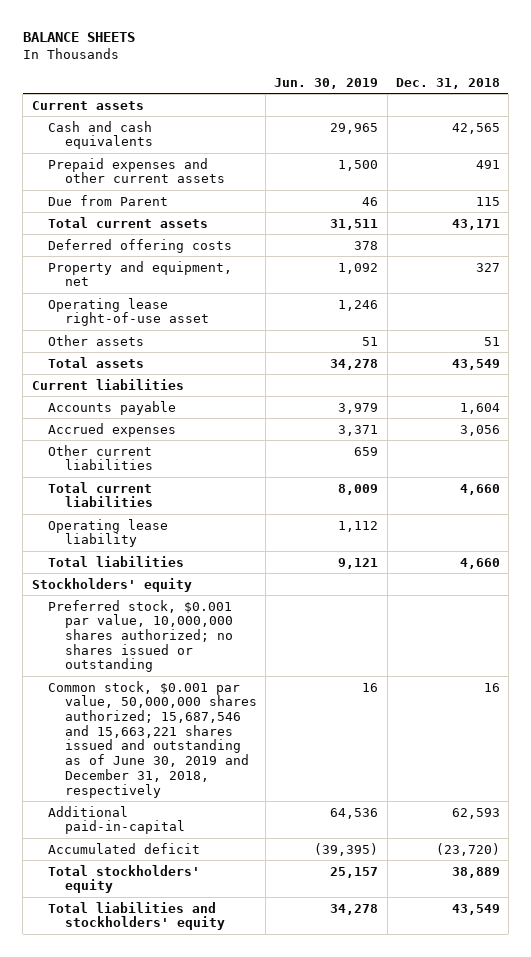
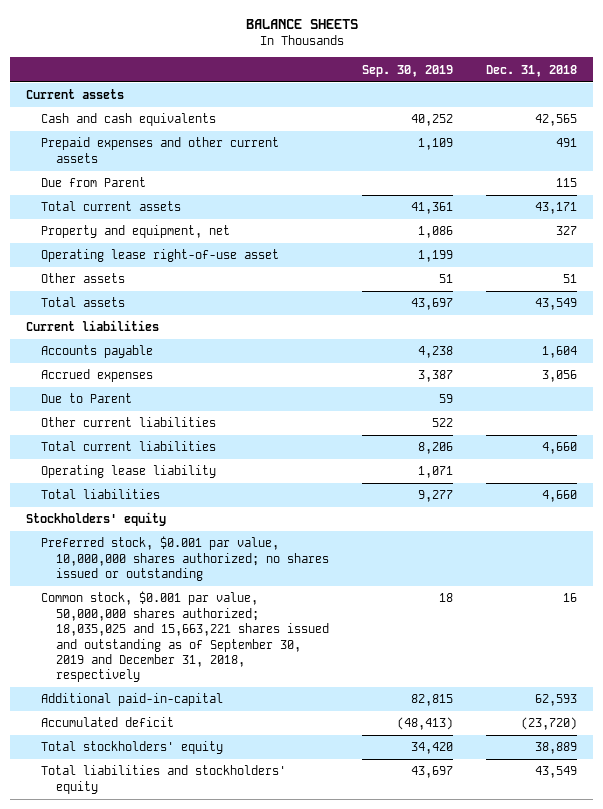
[274,77,379,89] Jun. 30, 2019 -> none
none -> [362,64,454,77] Sep. 30, 2019
[48,238,233,253] Deferred offering costs -> none
none -> [41,393,133,404] Due to Parent
[48,680,258,798] Common stock, $0.001 par value, 50,000,000 shares authorized; 15,687,546 and 15,663,221 shares issued and outstanding as of June 30, 2019 and December 31, 2018, respectively -> [41,591,330,683] Common stock, $0.001 par value, 50,000,000 shares authorized; 18,035,025 and 15,663,221 shares issued and outstanding as of September 30, 2019 and December 31, 2018, respectively

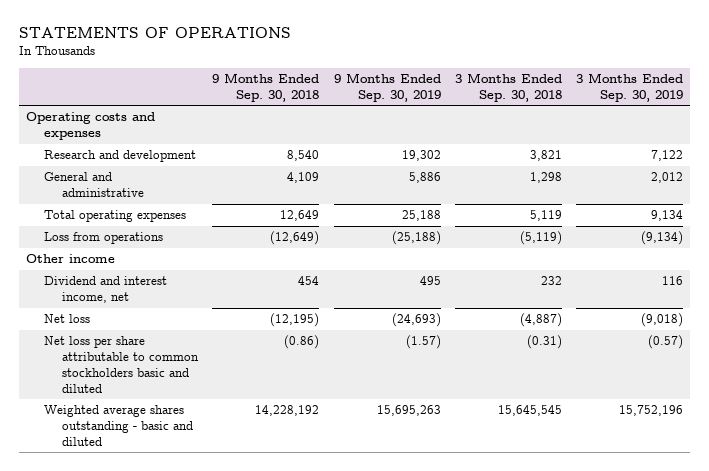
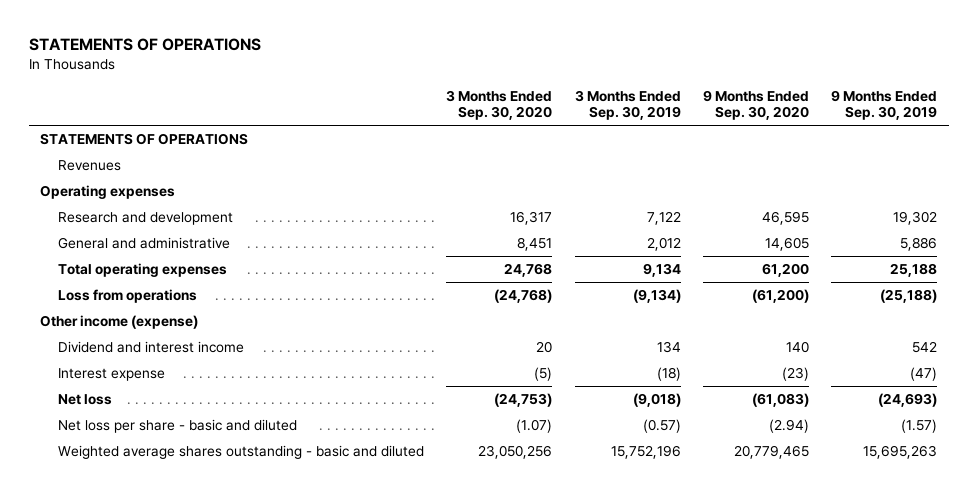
[212,73,320,102] 9 Months Ended Sep. 30, 2018 -> none
[454,73,562,102] 3 Months Ended Sep. 30, 2018 -> none
none -> [446,89,553,121] 3 Months Ended Sep. 30, 2020
none -> [703,89,810,121] 9 Months Ended Sep. 30, 2020
none -> [39,132,248,145] STATEMENTS OF OPERATIONS
none -> [57,159,121,171] Revenues
[25,112,155,141] Operating costs and expenses -> [39,184,175,199] Operating expenses
[25,254,115,264] Other income -> [39,314,198,329] Other income (expense)
[43,276,167,304] Dividend and interest income, net -> [57,340,244,353] Dividend and interest income
[419,276,441,286] 495 -> [912,340,938,353] 542
[662,276,684,286] 116 -> [656,340,681,353] 134
none -> [57,367,165,381] Interest expense
[43,336,199,393] Net loss per share attributable to common stockholders basic and diluted -> [57,418,297,433] Net loss per share - basic and diluted

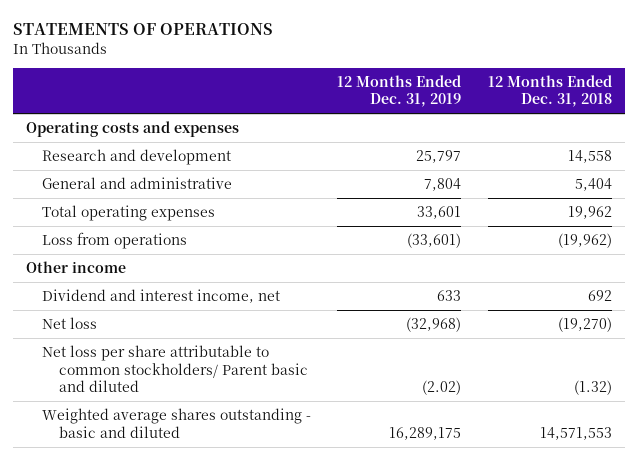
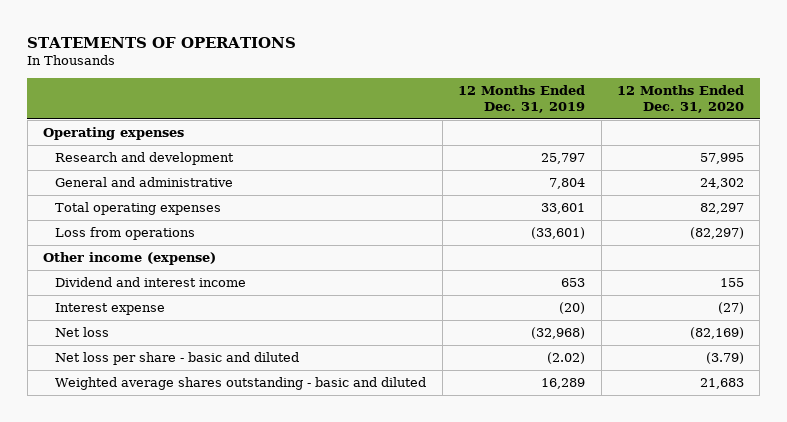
[487,74,612,108] 12 Months Ended Dec. 31, 2018 -> none
none -> [617,85,745,113] 12 Months Ended Dec. 31, 2020
[25,121,239,138] Operating costs and expenses -> [43,127,185,141] Operating expenses
[25,261,126,274] Other income -> [43,252,217,266] Other income (expense)
[42,289,281,304] Dividend and interest income, net -> [55,277,247,288] Dividend and interest income
[437,290,462,302] 633 -> [561,278,586,288] 653
none -> [55,303,166,316] Interest expense
[42,345,308,392] Net loss per share attributable to common stockholders/ Parent basic and diluted -> [55,352,300,366] Net loss per share - basic and diluted
[389,426,462,440] 16,289,175 -> [541,378,586,390] 16,289

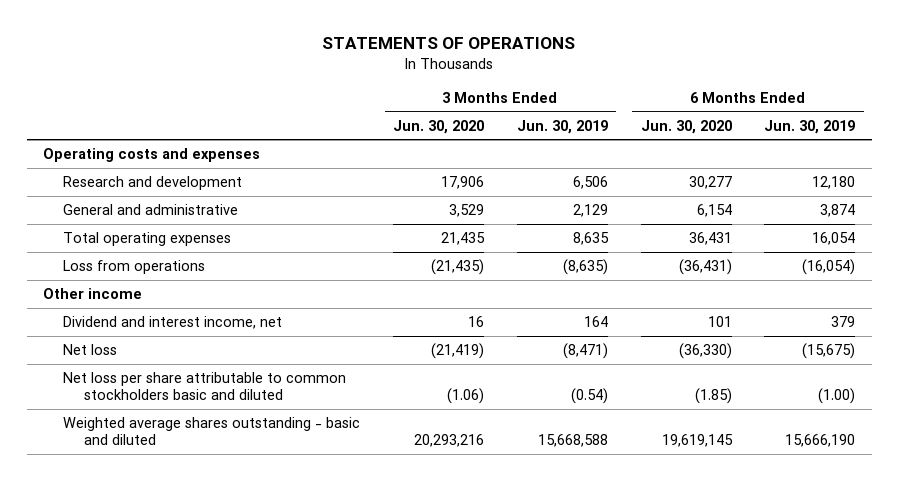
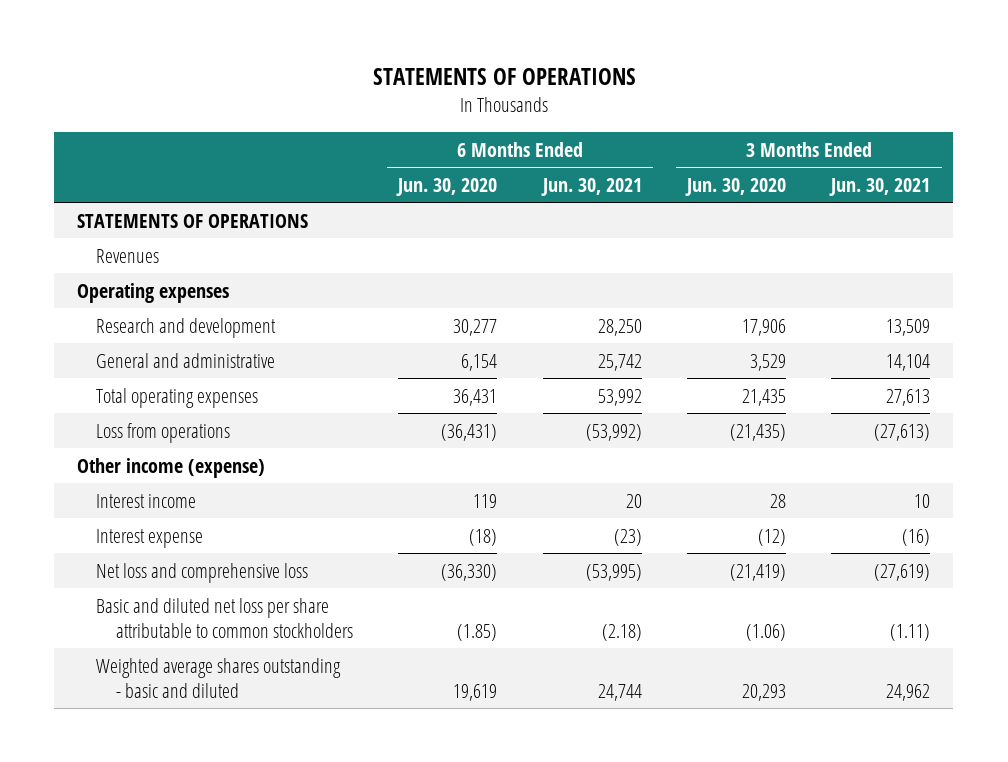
[516,119,608,134] Jun. 30, 2019 -> none
[764,119,856,134] Jun. 30, 2019 -> none
none -> [540,177,642,196] Jun. 30, 2021
none -> [829,177,931,196] Jun. 30, 2021
none -> [77,213,309,228] STATEMENTS OF OPERATIONS
none -> [96,248,160,263] Revenues
[43,148,261,163] Operating costs and expenses -> [77,282,230,303] Operating expenses
[63,316,283,330] Dividend and interest income, net -> none
[43,288,143,300] Other income -> [77,457,266,478] Other income (expense)
none -> [96,493,197,508] Interest income
none -> [96,528,204,548] Interest expense
[63,344,118,356] Net loss -> [96,562,309,583] Net loss and comprehensive loss
[63,372,347,401] Net loss per share attributable to common stockholders basic and diluted -> [96,597,353,638] Basic and diluted net loss per share attributable to common stockholders
[414,434,485,448] 20,293,216 -> [742,683,787,701] 20,293
[661,434,733,448] 19,619,145 -> [453,683,498,701] 19,619

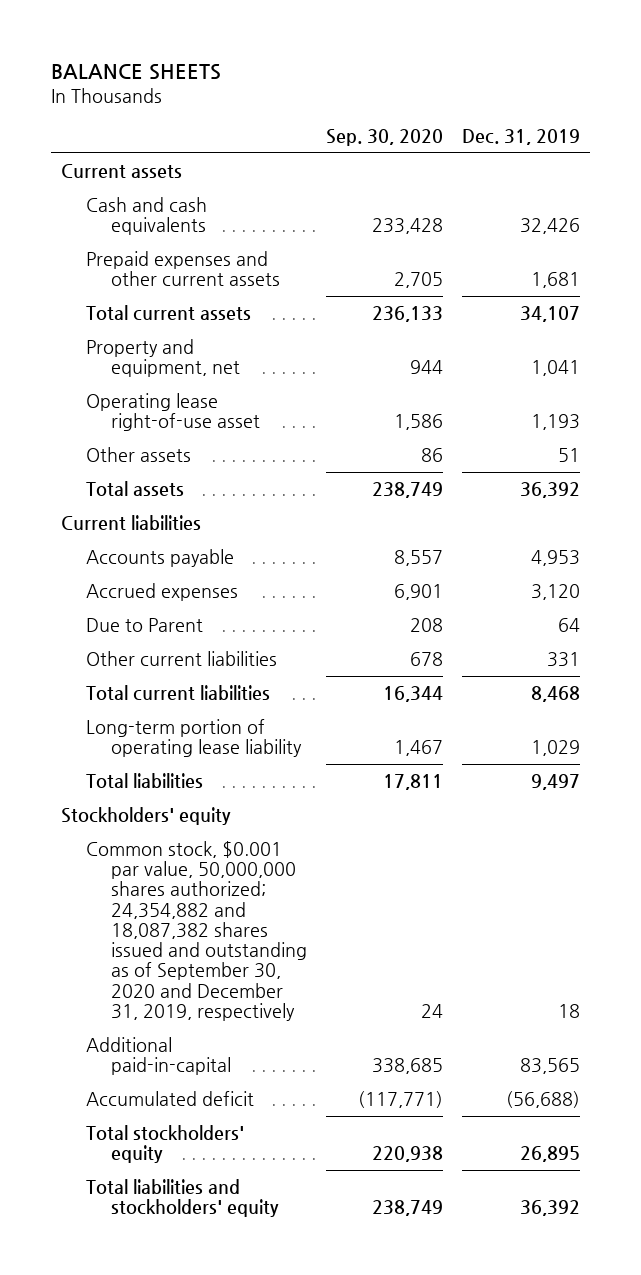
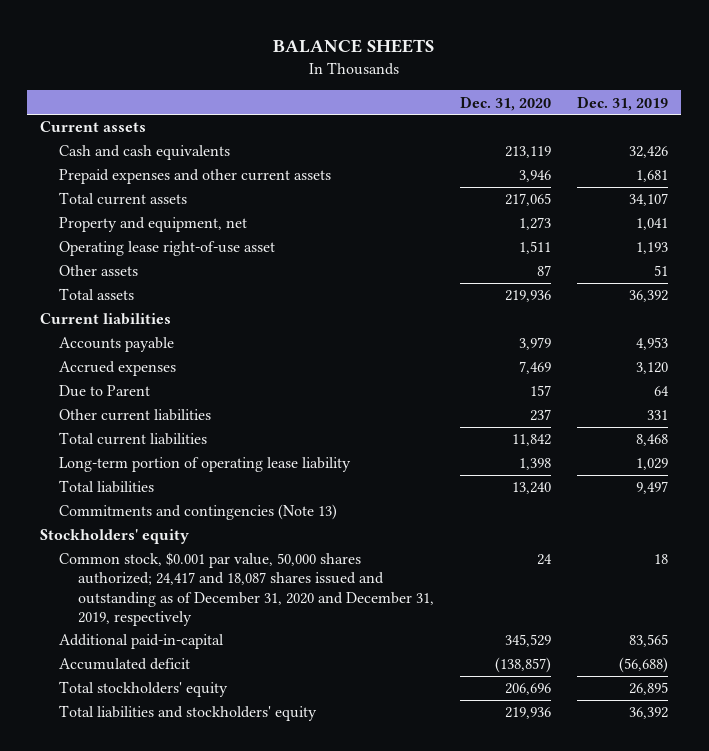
[326,128,444,146] Sep. 30, 2020 -> none
none -> [460,95,552,111] Dec. 31, 2020
none -> [59,504,338,521] Commitments and contingencies (Note 13)
[85,841,307,1021] Common stock, $0.001 par value, 50,000,000 shares authorized; 24,354,882 and 18,087,382 shares issued and outstanding as of September 30, 2020 and December 31, 2019, respectively -> [59,552,435,626] Common stock, $0.001 par value, 50,000 shares authorized; 24,417 and 18,087 shares issued and outstanding as of December 31, 2020 and December 31, 2019, respectively

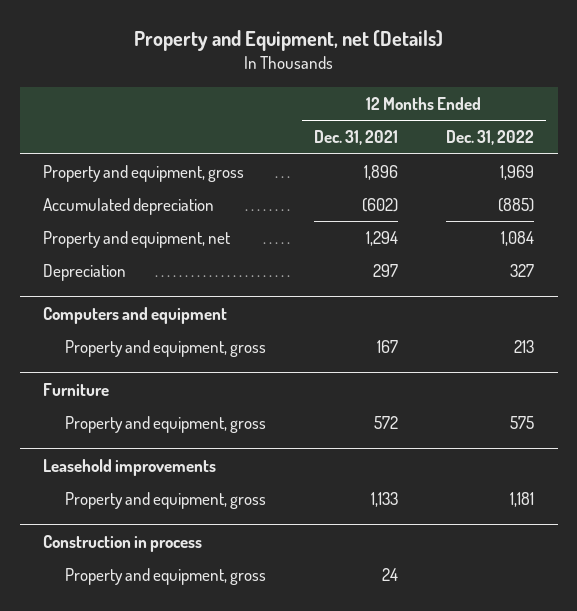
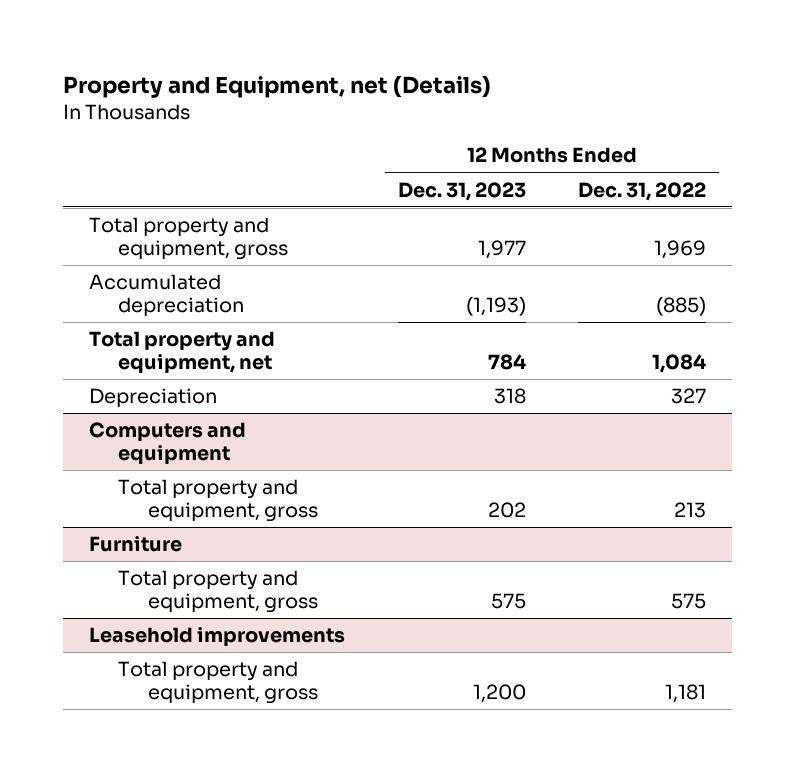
[313,130,398,146] Dec. 31, 2021 -> none
none -> [397,181,526,201] Dec. 31, 2023
[43,164,245,182] Property and equipment, gross -> [89,217,289,261] Total property and equipment, gross
[43,230,231,248] Property and equipment, net -> [89,331,276,374] Total property and equipment, net
[64,339,266,357] Property and equipment, gross -> [118,479,318,523] Total property and equipment, gross
[64,415,266,433] Property and equipment, gross -> [118,570,318,614] Total property and equipment, gross
[43,534,203,552] Construction in process -> none
[64,567,266,585] Property and equipment, gross -> none
[64,491,266,509] Property and equipment, gross -> [118,661,318,705] Total property and equipment, gross

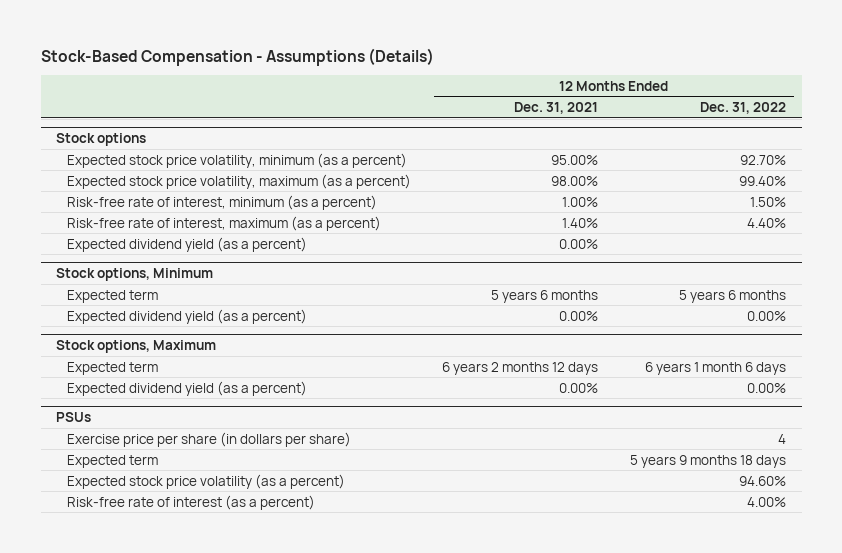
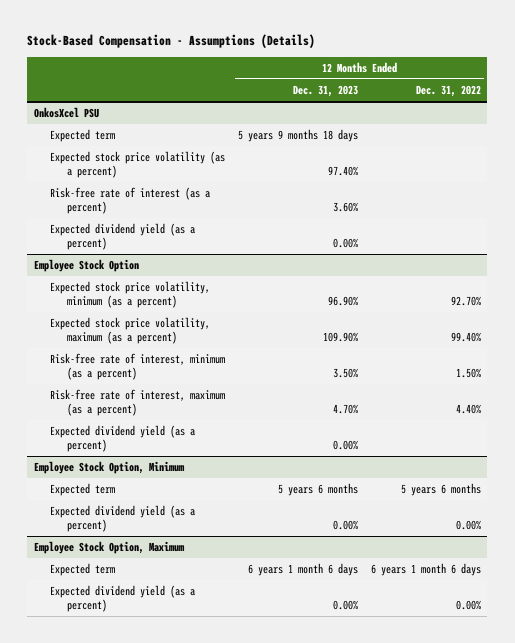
[514,101,599,114] Dec. 31, 2021 -> none
none -> [293,84,359,97] Dec. 31, 2023
none -> [33,107,99,119] OnkosXcel PSU
none -> [50,129,116,143] Expected term
none -> [50,151,226,178] Expected stock price volatility (as a percent)
none -> [50,187,211,214] Risk-free rate of interest (as a percent)
none -> [50,223,196,250] Expected dividend yield (as a percent)
[56,132,147,146] Stock options -> [33,259,139,273] Employee Stock Option
[56,267,214,281] Stock options, Minimum -> [33,461,185,475] Employee Stock Option, Minimum
[56,339,217,353] Stock options, Maximum -> [33,541,185,555] Employee Stock Option, Maximum
[56,411,92,422] PSUs -> none
[66,431,351,447] Exercise price per share (in dollars per share) -> none
[66,454,158,468] Expected term -> none
[66,473,345,489] Expected stock price volatility (as a percent) -> none
[66,494,315,510] Risk-free rate of interest (as a percent) -> none

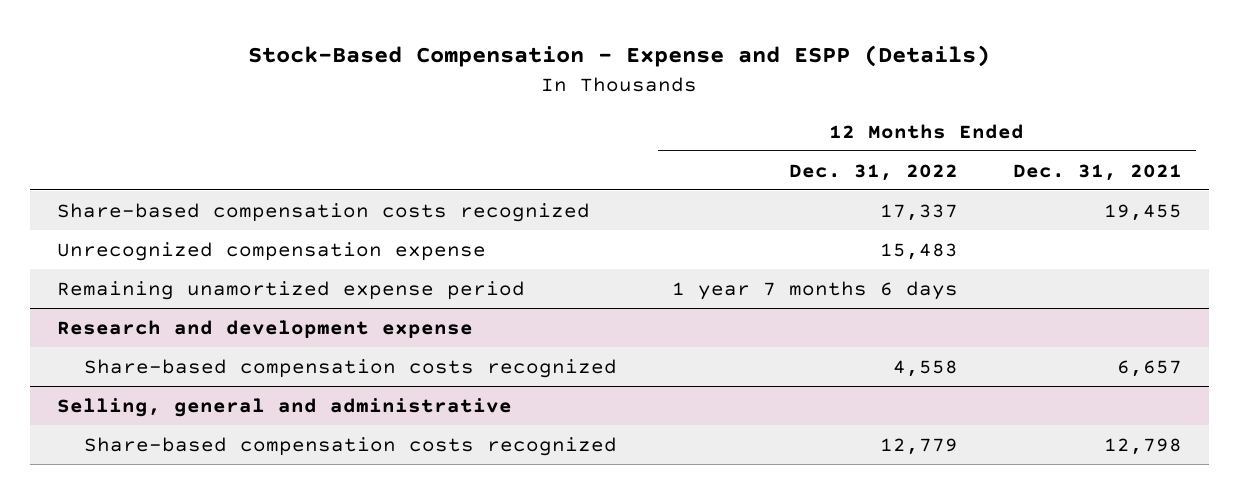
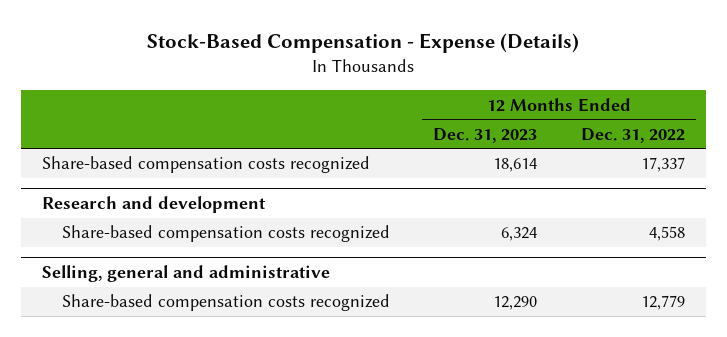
[248,45,991,68] Stock-Based Compensation - Expense and ESPP (Details) -> [147,33,580,54] Stock-Based Compensation - Expense (Details)
[1012,163,1182,181] Dec. 31, 2021 -> none
none -> [433,127,538,143] Dec. 31, 2023
[57,241,487,261] Unrecognized compensation expense -> none
[57,280,526,300] Remaining unamortized expense period -> none
[57,319,474,338] Research and development expense -> [42,196,267,214] Research and development

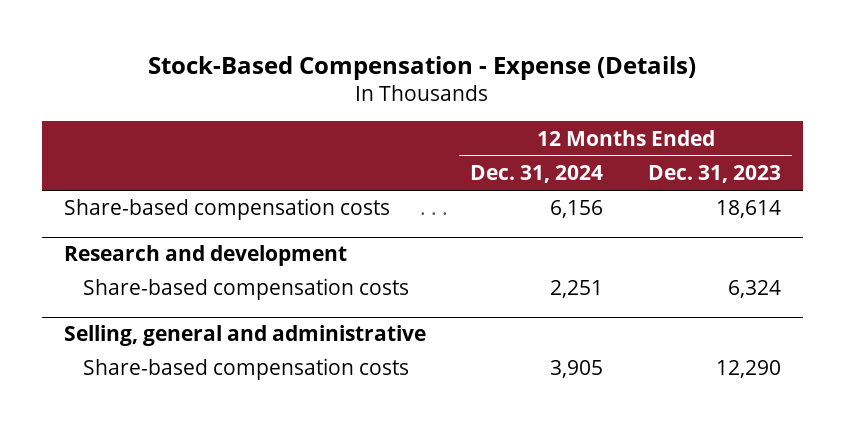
[580,127,685,143] Dec. 31, 2022 -> none
none -> [470,165,604,184] Dec. 31, 2024
[42,156,371,174] Share-based compensation costs recognized -> [64,198,391,221] Share-based compensation costs
[61,225,390,243] Share-based compensation costs recognized -> [83,278,410,301] Share-based compensation costs
[61,294,390,312] Share-based compensation costs recognized -> [83,358,410,381] Share-based compensation costs

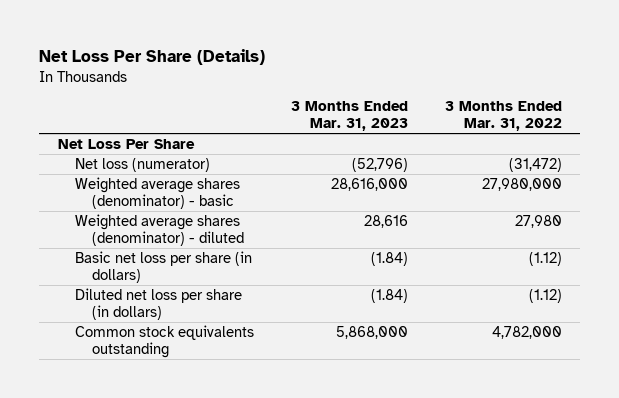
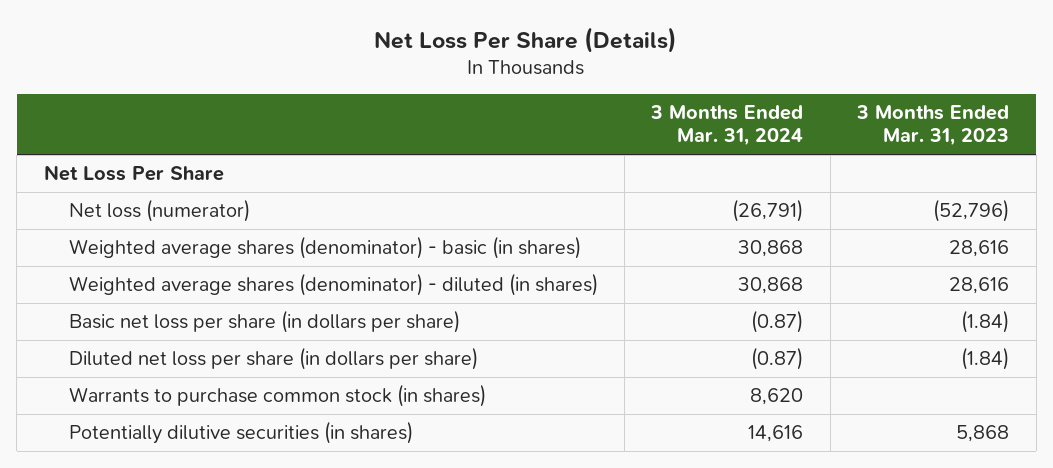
[444,101,562,132] 3 Months Ended Mar. 31, 2022 -> none
none -> [650,105,804,147] 3 Months Ended Mar. 31, 2024
[74,325,254,358] Common stock equivalents outstanding -> none
[74,177,240,209] Weighted average shares (denominator) - basic -> [68,236,581,260] Weighted average shares (denominator) - basic (in shares)
[330,178,408,192] 28,616,000 -> [949,240,1010,258] 28,616
[74,214,245,246] Weighted average shares (denominator) - diluted -> [68,273,598,297] Weighted average shares (denominator) - diluted (in shares)
[74,251,252,283] Basic net loss per share (in dollars) -> [68,310,460,334] Basic net loss per share (in dollars per share)
[74,288,242,320] Diluted net loss per share (in dollars) -> [68,347,478,371] Diluted net loss per share (in dollars per share)
none -> [68,384,486,408] Warrants to purchase common stock (in shares)
none -> [68,421,413,445] Potentially dilutive securities (in shares)

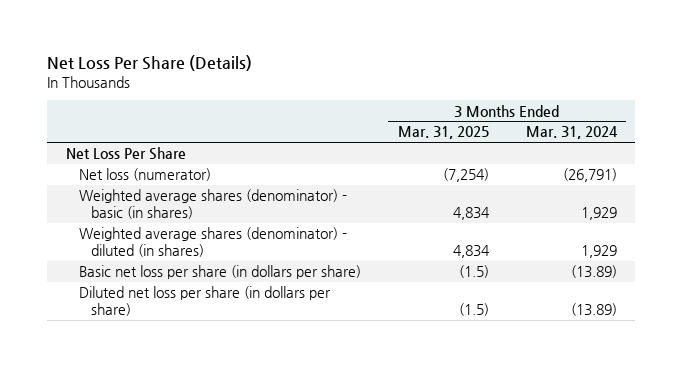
[856,105,1010,147] 3 Months Ended Mar. 31, 2023 -> none
none -> [397,126,489,140] Mar. 31, 2025
[68,384,486,408] Warrants to purchase common stock (in shares) -> none
[68,421,413,445] Potentially dilutive securities (in shares) -> none
[738,240,804,258] 30,868 -> [580,207,617,221] 1,929
[738,277,804,295] 30,868 -> [580,245,617,259] 1,929
[751,310,804,334] (0.87) -> [570,265,617,279] (13.89)
[751,347,804,371] (0.87) -> [570,303,617,317] (13.89)

